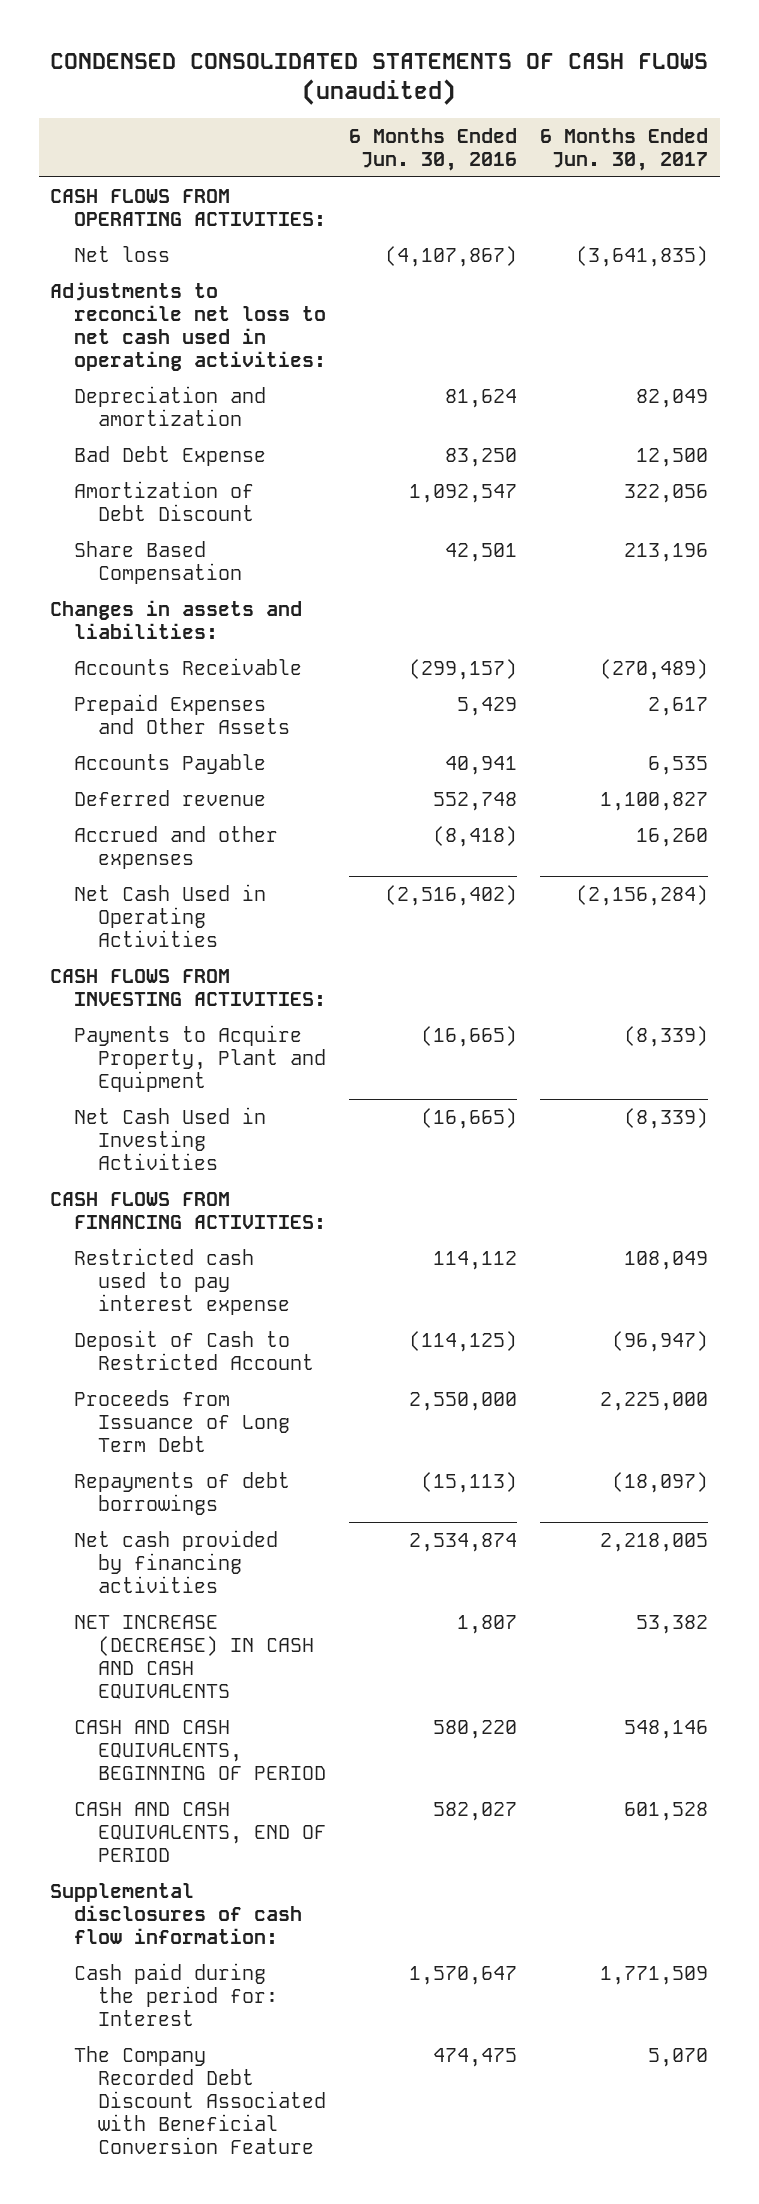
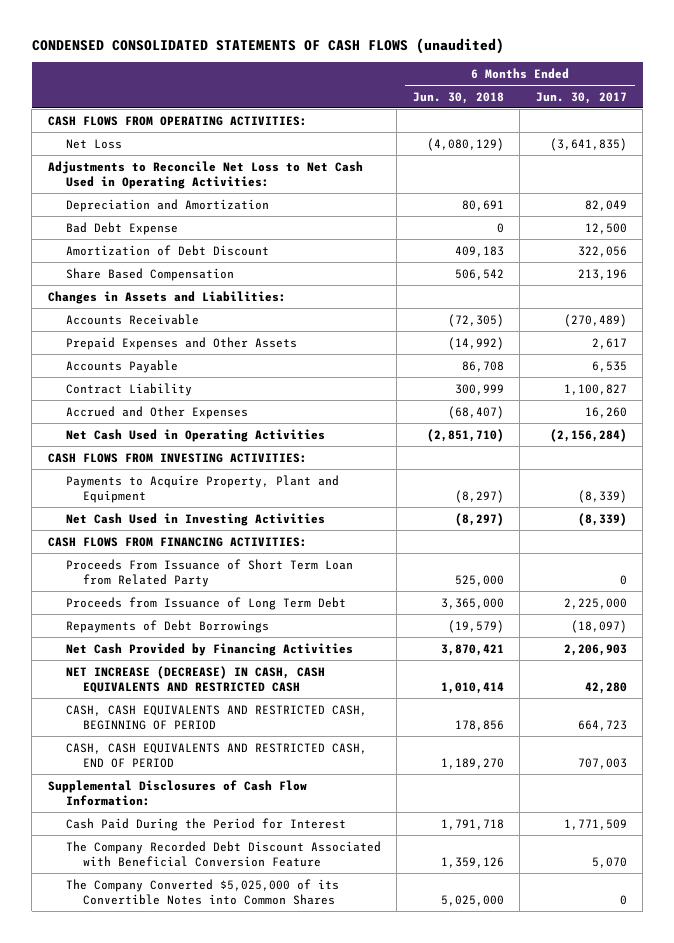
[349,127,518,171] 6 Months Ended Jun. 30, 2016 -> none
none -> [412,91,504,104] Jun. 30, 2018
[74,245,171,262] Net loss -> [65,138,122,149] Net Loss
[50,281,327,371] Adjustments to reconcile net loss to net cash used in operating activities: -> [47,160,363,189] Adjustments to Reconcile Net Loss to Net Cash Used in Operating Activities:
[74,385,267,426] Depreciation and amortization -> [65,198,269,212] Depreciation and Amortization
[50,599,303,639] Changes in assets and liabilities: -> [47,290,286,304] Changes in Assets and Liabilities:
[74,789,267,806] Deferred revenue -> [65,382,192,396] Contract Liability
[74,825,279,869] Accrued and other expenses -> [65,405,248,419] Accrued and Other Expenses
[74,1247,291,1315] Restricted cash used to pay interest expense -> none
[74,1329,315,1370] Deposit of Cash to Restricted Account -> none
none -> [65,558,353,587] Proceeds From Issuance of Short Term Loan from Related Party
[74,1471,291,1515] Repayments of debt borrowings -> [65,619,269,633] Repayments of Debt Borrowings
[74,1529,279,1593] Net cash provided by financing activities -> [65,642,353,656] Net Cash Provided by Financing Activities
[600,1532,709,1552] 2,218,005 -> [563,643,627,656] 2,206,903
[74,1614,315,1699] NET INCREASE (DECREASE) IN CASH AND CASH EQUIVALENTS -> [65,665,325,693] NET INCREASE (DECREASE) IN CASH, CASH EQUIVALENTS AND RESTRICTED CASH
[636,1614,709,1634] 53,382 -> [584,681,627,694] 42,280
[74,1719,327,1780] CASH AND CASH EQUIVALENTS, BEGINNING OF PERIOD -> [65,704,367,730] CASH, CASH EQUIVALENTS AND RESTRICTED CASH, BEGINNING OF PERIOD
[624,1719,709,1739] 548,146 -> [577,719,627,731] 664,723
[74,1801,327,1862] CASH AND CASH EQUIVALENTS, END OF PERIOD -> [65,742,367,768] CASH, CASH EQUIVALENTS AND RESTRICTED CASH, END OF PERIOD
[624,1801,709,1821] 601,528 -> [577,757,627,769] 707,003
[50,1882,303,1944] Supplemental disclosures of cash flow information: -> [47,779,307,806] Supplemental Disclosures of Cash Flow Information:
[74,1962,279,2026] Cash paid during the period for: Interest -> [65,817,346,831] Cash Paid During the Period for Interest
none -> [65,878,339,905] The Company Converted $5,025,000 of its Convertible Notes into Common Shares

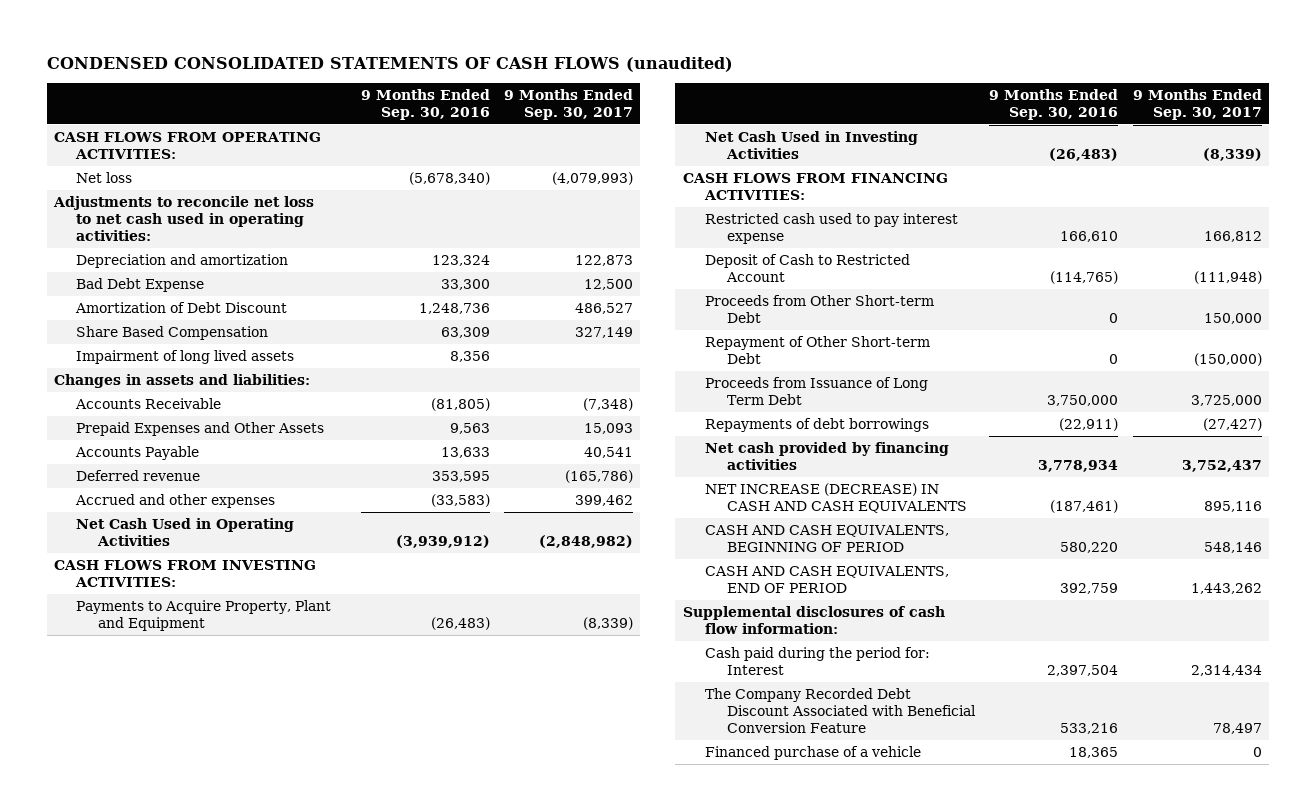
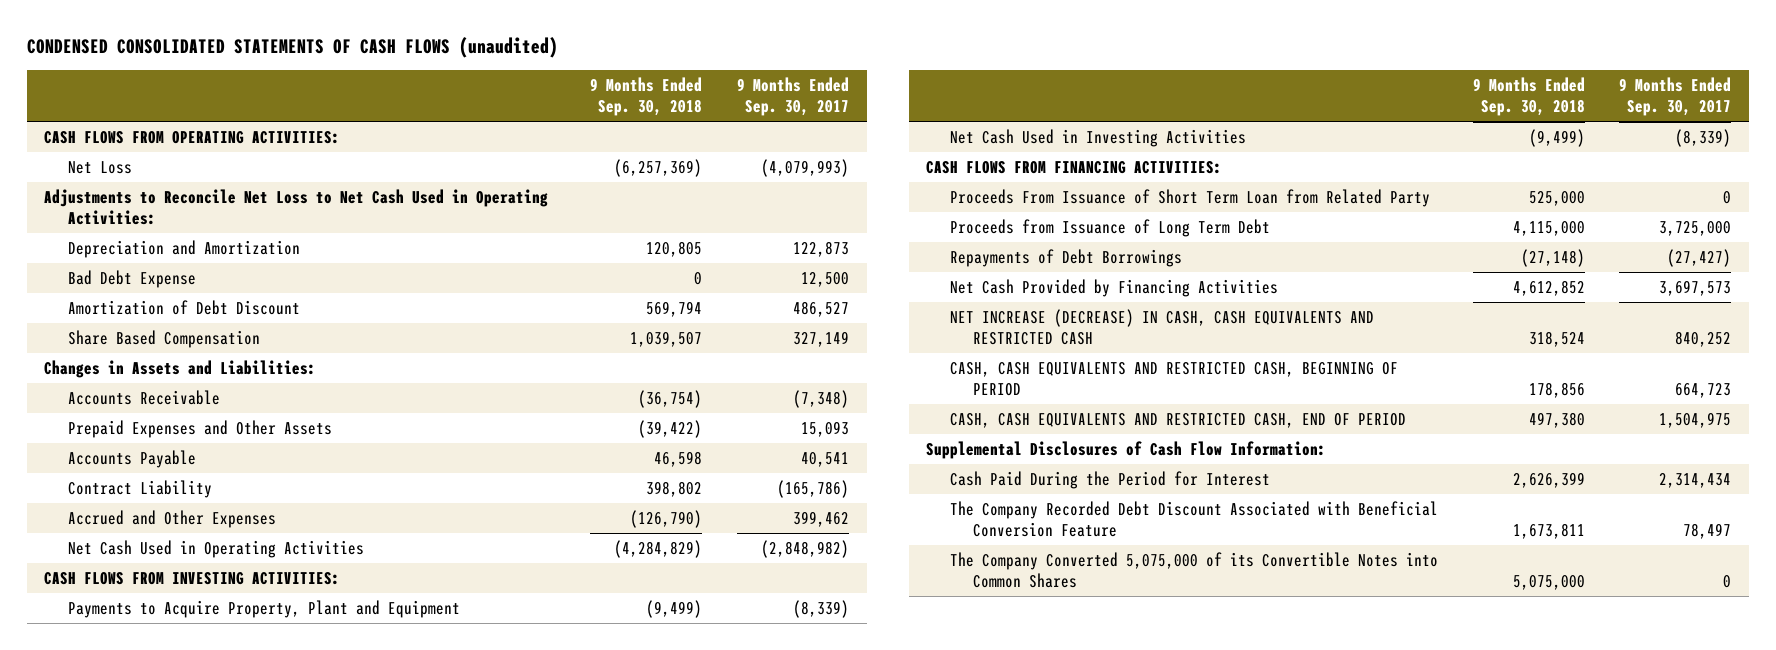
[360,88,490,120] 9 Months Ended Sep. 30, 2016 -> none
none -> [590,76,703,117] 9 Months Ended Sep. 30, 2018
[76,172,133,184] Net loss -> [67,160,132,174] Net Loss
[52,196,314,241] Adjustments to reconcile net loss to net cash used in operating activities: -> [44,188,549,226] Adjustments to Reconcile Net Loss to Net Cash Used in Operating Activities:
[76,254,289,269] Depreciation and amortization -> [67,239,300,258] Depreciation and Amortization
[76,350,295,365] Impairment of long lived assets -> none
[53,374,310,389] Changes in assets and liabilities: -> [44,359,317,378] Changes in Assets and Liabilities:
[76,470,201,482] Deferred revenue -> [67,479,212,498] Contract Liability
[75,494,276,509] Accrued and other expenses -> [67,509,276,528] Accrued and Other Expenses
[704,213,958,245] Restricted cash used to pay interest expense -> none
[704,254,910,283] Deposit of Cash to Restricted Account -> none
[704,336,930,365] Repayment of Other Short-term Debt -> none
[704,295,934,324] Proceeds from Other Short-term Debt -> [949,188,1430,207] Proceeds From Issuance of Short Term Loan from Related Party
[1203,313,1262,325] 150,000 -> [1723,190,1732,204] 0
[704,418,929,433] Repayments of debt borrowings -> [949,248,1182,267] Repayments of Debt Borrowings
[704,442,949,471] Net cash provided by financing activities -> [949,278,1278,297] Net Cash Provided by Financing Activities
[1181,460,1262,473] 3,752,437 -> [1659,279,1732,296] 3,697,573
[704,483,968,514] NET INCREASE (DECREASE) IN CASH AND CASH EQUIVALENTS -> [949,308,1374,346] NET INCREASE (DECREASE) IN CASH, CASH EQUIVALENTS AND RESTRICTED CASH
[1203,501,1262,513] 895,116 -> [1675,331,1732,348] 840,252
[704,525,949,553] CASH AND CASH EQUIVALENTS, BEGINNING OF PERIOD -> [949,361,1398,397] CASH, CASH EQUIVALENTS AND RESTRICTED CASH, BEGINNING OF PERIOD
[1203,542,1262,554] 548,146 -> [1675,383,1732,399] 664,723
[704,566,949,594] CASH AND CASH EQUIVALENTS, END OF PERIOD -> [949,412,1406,428] CASH, CASH EQUIVALENTS AND RESTRICTED CASH, END OF PERIOD
[1190,583,1262,595] 1,443,262 -> [1659,411,1732,428] 1,504,975
[682,606,945,635] Supplemental disclosures of cash flow information: -> [926,440,1327,459] Supplemental Disclosures of Cash Flow Information:
[704,647,930,676] Cash paid during the period for: Interest -> [949,470,1270,489] Cash Paid During the Period for Interest
[704,746,921,761] Financed purchase of a vehicle -> none
none -> [949,551,1438,589] The Company Converted 5,075,000 of its Convertible Notes into Common Shares

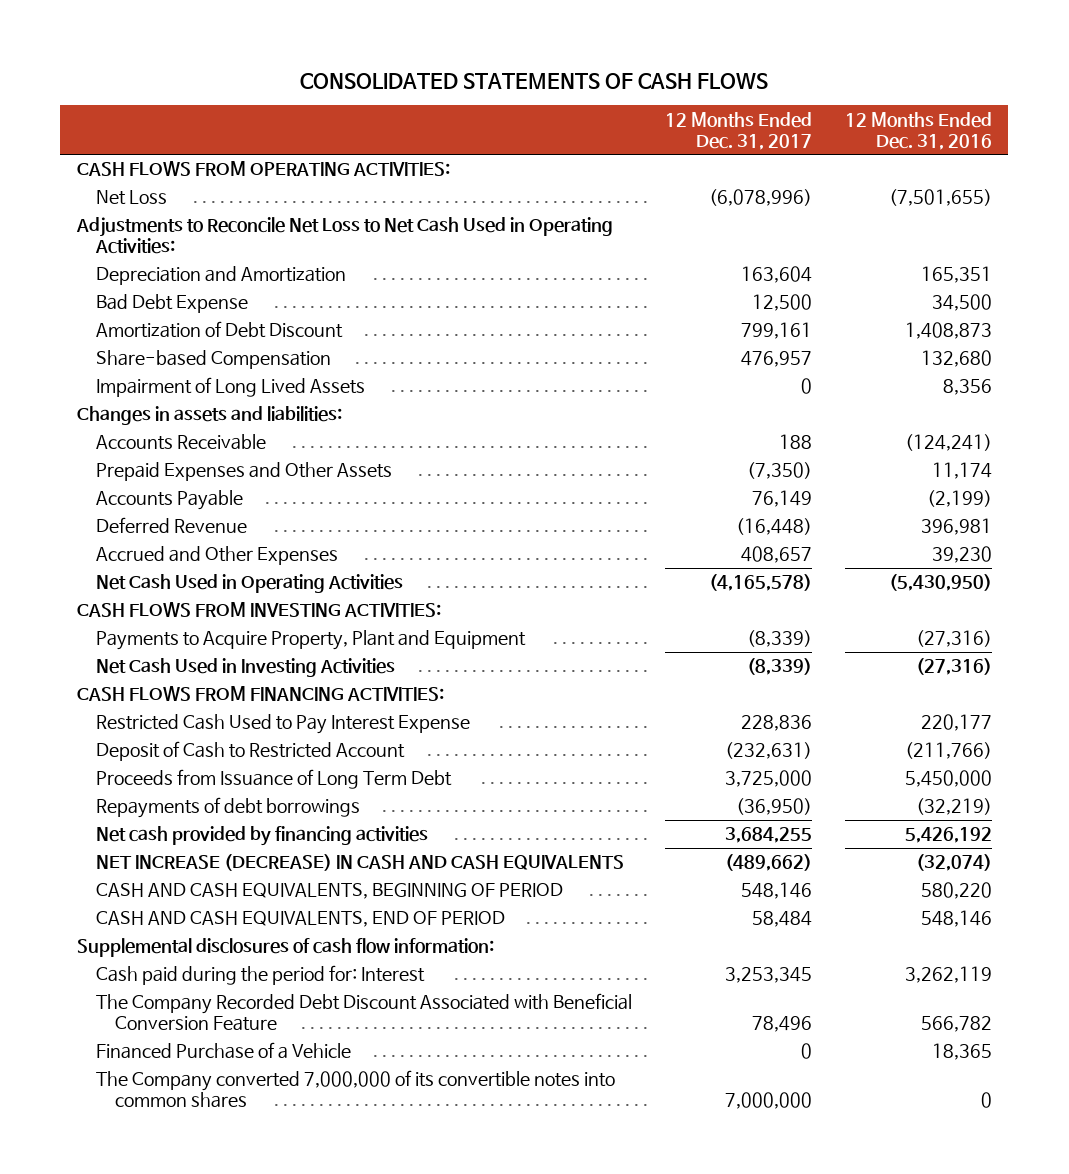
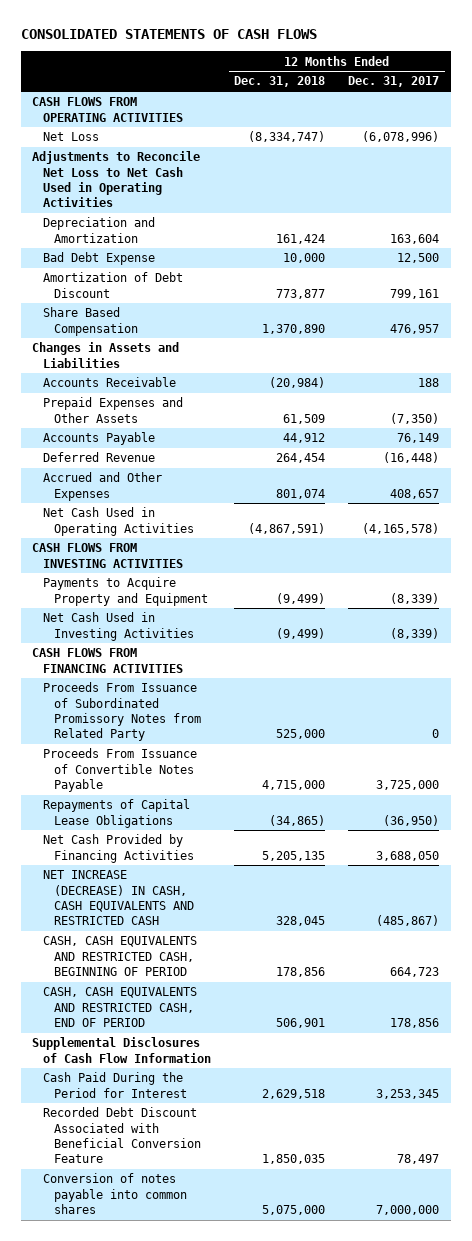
[844,111,992,150] 12 Months Ended Dec. 31, 2016 -> none
none -> [234,76,326,88] Dec. 31, 2018
[76,161,450,177] CASH FLOWS FROM OPERATING ACTIVITIES: -> [32,97,184,122] CASH FLOWS FROM OPERATING ACTIVITIES
[75,217,613,255] Adjustments to Reconcile Net Loss to Net Cash Used in Operating Activities: -> [32,151,201,208] Adjustments to Reconcile Net Loss to Net Cash Used in Operating Activities
[95,377,365,398] Impairment of Long Lived Assets -> none
[95,350,331,370] Share-based Compensation -> [43,307,139,336] Share Based Compensation
[76,406,342,426] Changes in assets and liabilities: -> [32,342,180,368] Changes in Assets and Liabilities
[76,602,441,618] CASH FLOWS FROM INVESTING ACTIVITIES: -> [32,543,184,568] CASH FLOWS FROM INVESTING ACTIVITIES
[95,630,526,651] Payments to Acquire Property, Plant and Equipment -> [43,577,209,606] Payments to Acquire Property and Equipment
[95,714,470,735] Restricted Cash Used to Pay Interest Expense -> none
[95,741,405,762] Deposit of Cash to Restricted Account -> none
[95,1042,351,1060] Financed Purchase of a Vehicle -> none
[76,686,444,702] CASH FLOWS FROM FINANCING ACTIVITIES: -> [32,648,184,673] CASH FLOWS FROM FINANCING ACTIVITIES
none -> [43,682,202,742] Proceeds From Issuance of Subordinated Promissory Notes from Related Party
[95,769,452,790] Proceeds from Issuance of Long Term Debt -> [43,748,198,792] Proceeds From Issuance of Convertible Notes Payable
[95,797,360,819] Repayments of debt borrowings -> [43,799,191,828] Repayments of Capital Lease Obligations
[95,826,428,847] Net cash provided by financing activities -> [43,834,195,863] Net Cash Provided by Financing Activities
[724,827,812,844] 3,684,255 -> [376,850,440,861] 3,688,050
[95,854,624,872] NET INCREASE (DECREASE) IN CASH AND CASH EQUIVALENTS -> [43,870,195,926] NET INCREASE (DECREASE) IN CASH, CASH EQUIVALENTS AND RESTRICTED CASH
[724,854,812,872] (489,662) -> [376,915,440,927] (485,867)
[95,883,563,900] CASH AND CASH EQUIVALENTS, BEGINNING OF PERIOD -> [43,936,198,976] CASH, CASH EQUIVALENTS AND RESTRICTED CASH, BEGINNING OF PERIOD
[740,882,812,900] 548,146 -> [390,966,440,977] 664,723
[95,911,505,928] CASH AND CASH EQUIVALENTS, END OF PERIOD -> [43,987,198,1027] CASH, CASH EQUIVALENTS AND RESTRICTED CASH, END OF PERIOD
[751,911,812,928] 58,484 -> [390,1017,440,1028] 178,856
[76,938,494,958] Supplemental disclosures of cash flow information: -> [32,1037,212,1063] Supplemental Disclosures of Cash Flow Information
[95,965,425,986] Cash paid during the period for: Interest -> [43,1072,188,1098] Cash Paid During the Period for Interest
[95,993,632,1032] The Company Recorded Debt Discount Associated with Beneficial Conversion Feature -> [43,1107,202,1164] Recorded Debt Discount Associated with Beneficial Conversion Feature
[751,1016,812,1033] 78,496 -> [397,1154,440,1165] 78,497
[95,1070,615,1109] The Company converted 7,000,000 of its convertible notes into common shares -> [43,1173,188,1214] Conversion of notes payable into common shares

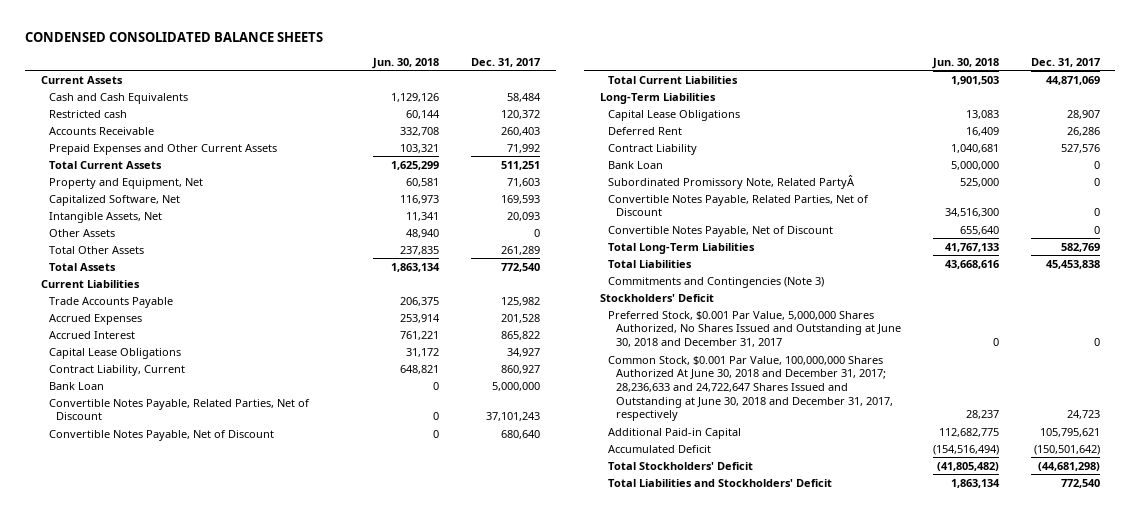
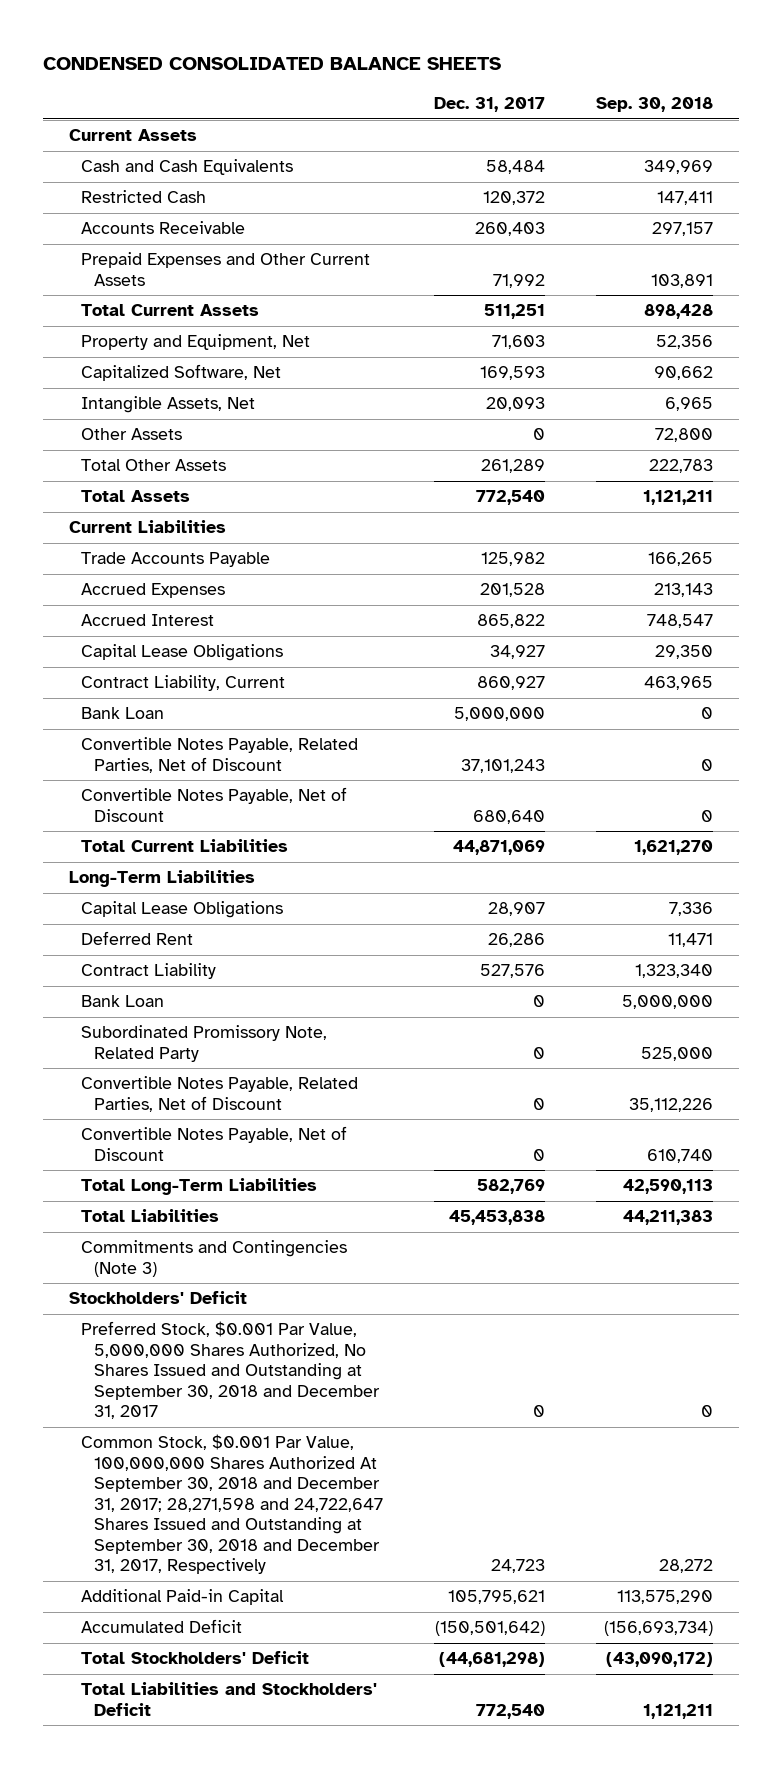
[372,57,440,69] Jun. 30, 2018 -> none
none -> [596,97,714,113] Sep. 30, 2018
[48,109,127,118] Restricted cash -> [81,190,207,204] Restricted Cash
[607,174,855,189] Subordinated Promissory Note, Related PartyÂ -> [81,1025,328,1062] Subordinated Promissory Note, Related Party
[607,310,901,348] Preferred Stock, $0.001 Par Value, 5,000,000 Shares Authorized, No Shares Issued and Outstanding at June 30, 2018 and December 31, 2017 -> [81,1321,381,1420] Preferred Stock, $0.001 Par Value, 5,000,000 Shares Authorized, No Shares Issued and Outstanding at September 30, 2018 and December 31, 2017
[607,355,893,422] Common Stock, $0.001 Par Value, 100,000,000 Shares Authorized At June 30, 2018 and December 31, 2017; 28,236,633 and 24,722,647 Shares Issued and Outstanding at June 30, 2018 and December 31, 2017, respectively -> [81,1434,384,1575] Common Stock, $0.001 Par Value, 100,000,000 Shares Authorized At September 30, 2018 and December 31, 2017; 28,271,598 and 24,722,647 Shares Issued and Outstanding at September 30, 2018 and December 31, 2017, Respectively

